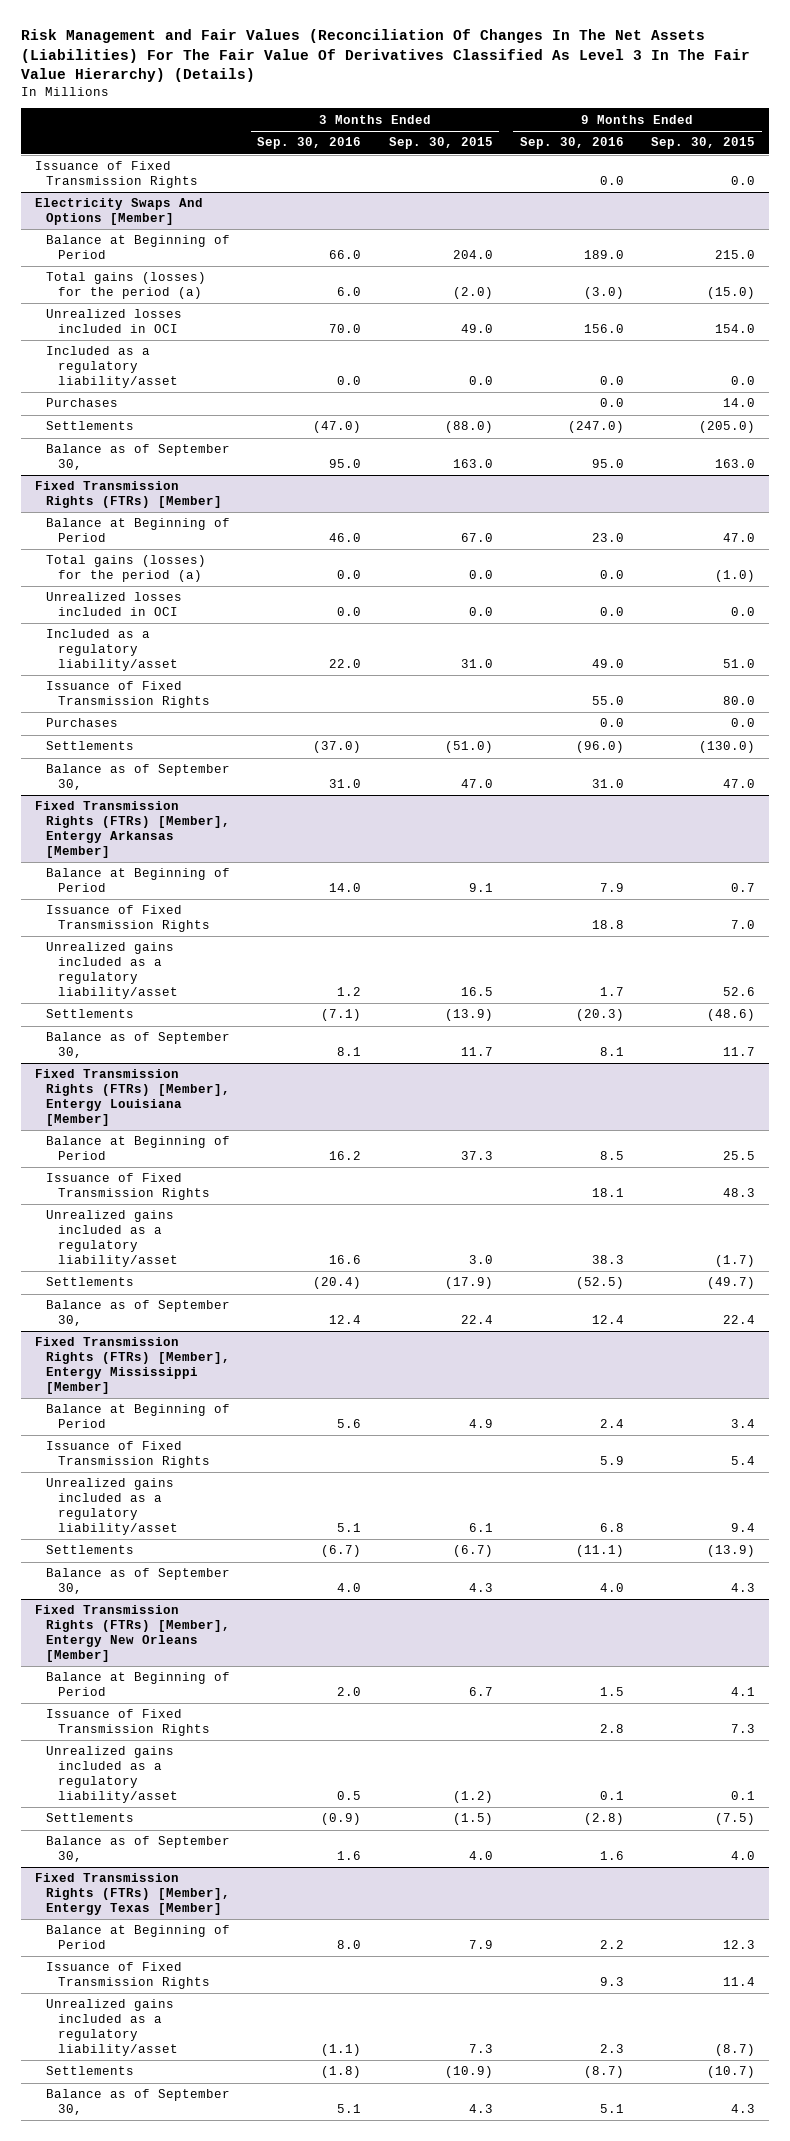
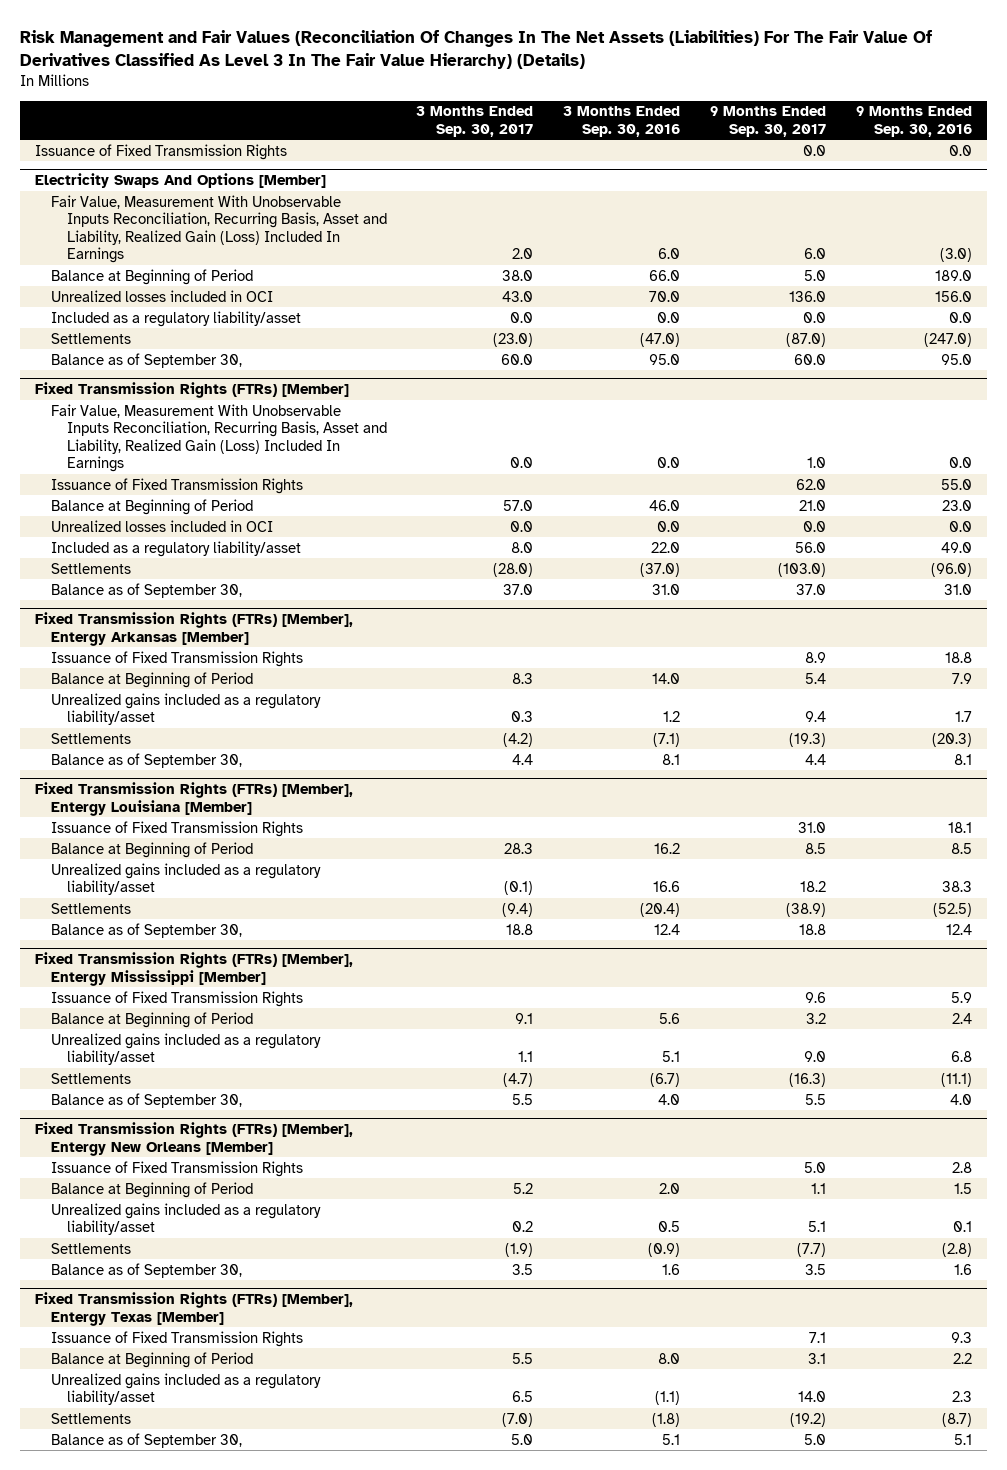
[388,137,493,150] Sep. 30, 2015 -> none
[651,137,756,150] Sep. 30, 2015 -> none
none -> [416,106,534,137] 3 Months Ended Sep. 30, 2017
none -> [709,106,826,137] 9 Months Ended Sep. 30, 2017
none -> [50,194,387,263] Fair Value, Measurement With Unobservable Inputs Reconciliation, Recurring Basis, Asset and Liability, Realized Gain (Loss) Included In Earnings
[46,272,207,300] Total gains (losses) for the period (a) -> none
[46,398,119,408] Purchases -> none
none -> [50,403,387,472] Fair Value, Measurement With Unobservable Inputs Reconciliation, Recurring Basis, Asset and Liability, Realized Gain (Loss) Included In Earnings
[46,681,210,709] Issuance of Fixed Transmission Rights -> [50,477,303,494] Issuance of Fixed Transmission Rights
[46,555,207,583] Total gains (losses) for the period (a) -> none
[46,718,119,728] Purchases -> none
[46,868,231,893] Balance at Beginning of Period -> [50,671,253,688] Balance at Beginning of Period
[46,1136,231,1161] Balance at Beginning of Period -> [50,841,253,858] Balance at Beginning of Period
[46,1404,231,1429] Balance at Beginning of Period -> [50,1011,253,1028] Balance at Beginning of Period
[46,1672,231,1697] Balance at Beginning of Period -> [50,1181,253,1198] Balance at Beginning of Period
[46,1925,231,1950] Balance at Beginning of Period -> [50,1351,253,1368] Balance at Beginning of Period

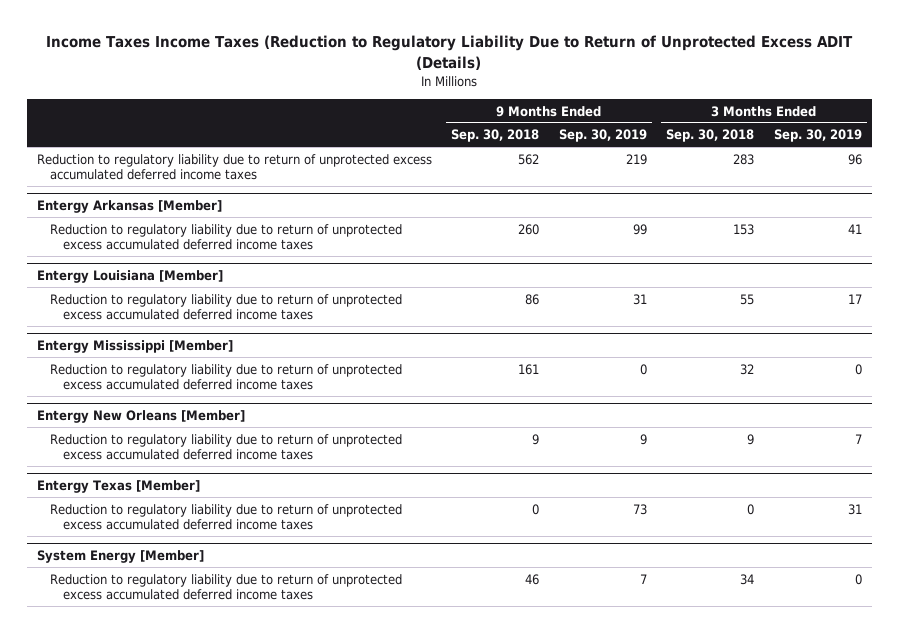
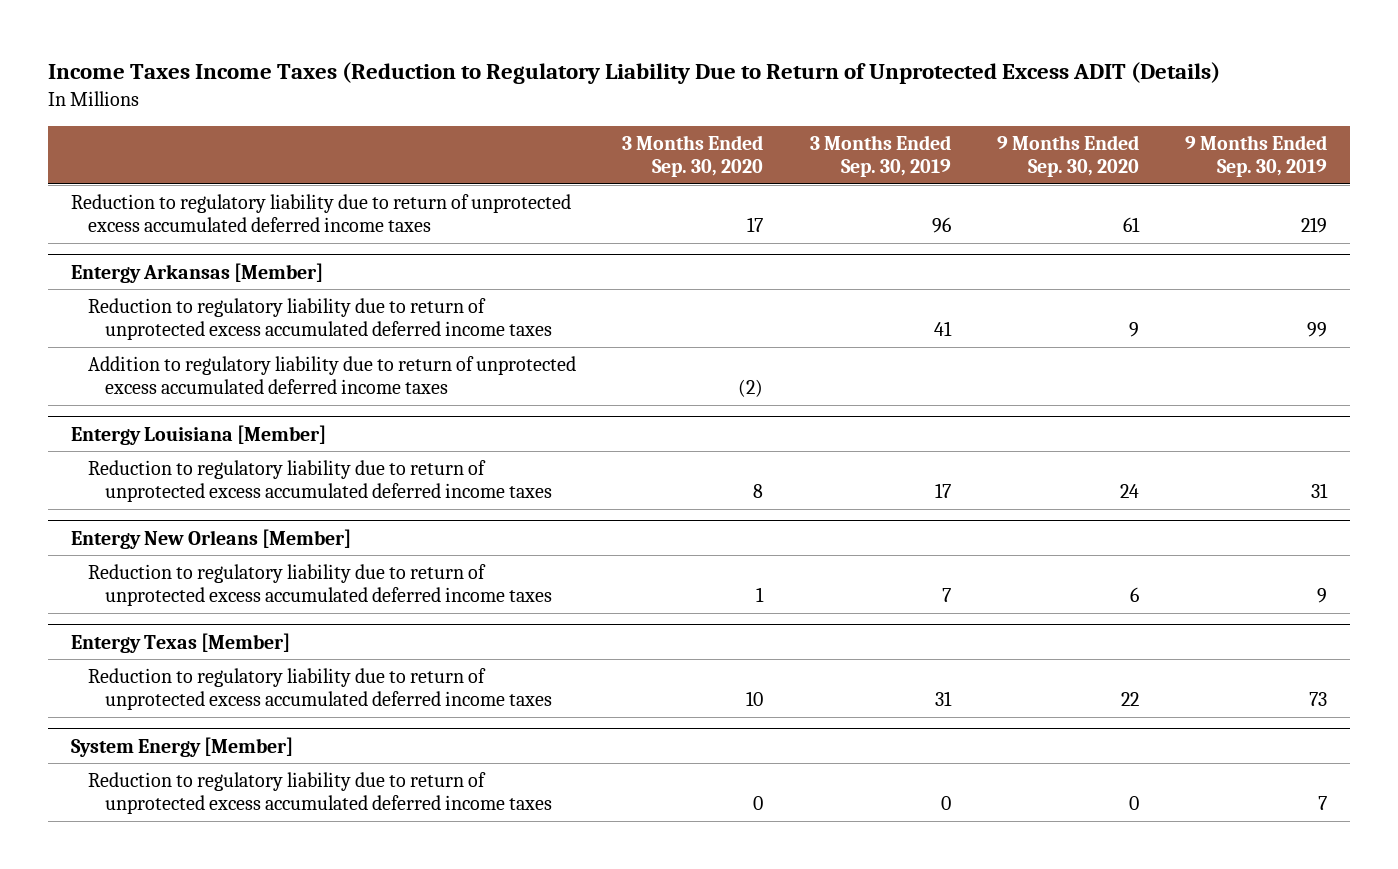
[451,129,540,143] Sep. 30, 2018 -> none
[666,129,755,143] Sep. 30, 2018 -> none
none -> [622,134,764,177] 3 Months Ended Sep. 30, 2020
none -> [996,134,1139,177] 9 Months Ended Sep. 30, 2020
none -> [88,356,577,395] Addition to regulatory liability due to return of unprotected excess accumulated deferred income taxes
[36,340,233,354] Entergy Mississippi [Member] -> none
[49,363,402,391] Reduction to regulatory liability due to return of unprotected excess accumulated deferred income taxes -> none

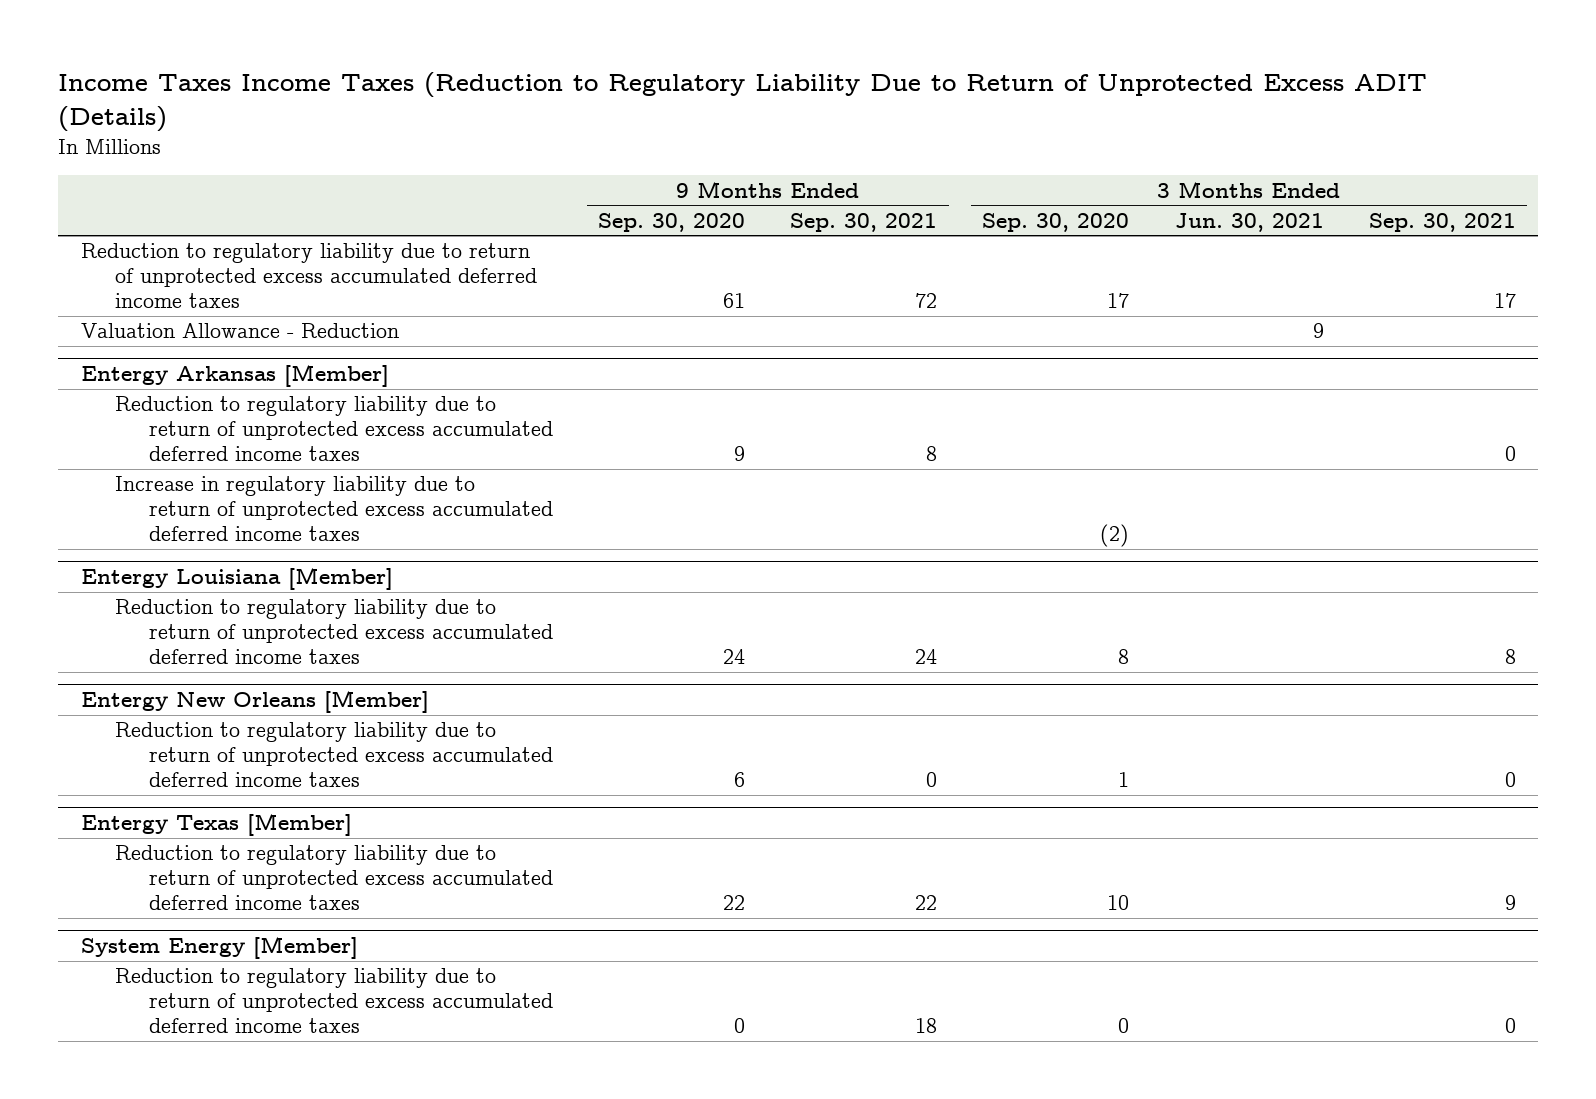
[809,134,951,177] 3 Months Ended Sep. 30, 2019 -> none
[1184,134,1327,177] 9 Months Ended Sep. 30, 2019 -> none
none -> [790,212,938,232] Sep. 30, 2021
none -> [1174,212,1324,232] Jun. 30, 2021
none -> [1368,212,1516,232] Sep. 30, 2021
none -> [80,323,399,339] Valuation Allowance - Reduction
[88,356,577,395] Addition to regulatory liability due to return of unprotected excess accumulated deferred income taxes -> [114,476,553,541] Increase in regulatory liability due to return of unprotected excess accumulated deferred income taxes

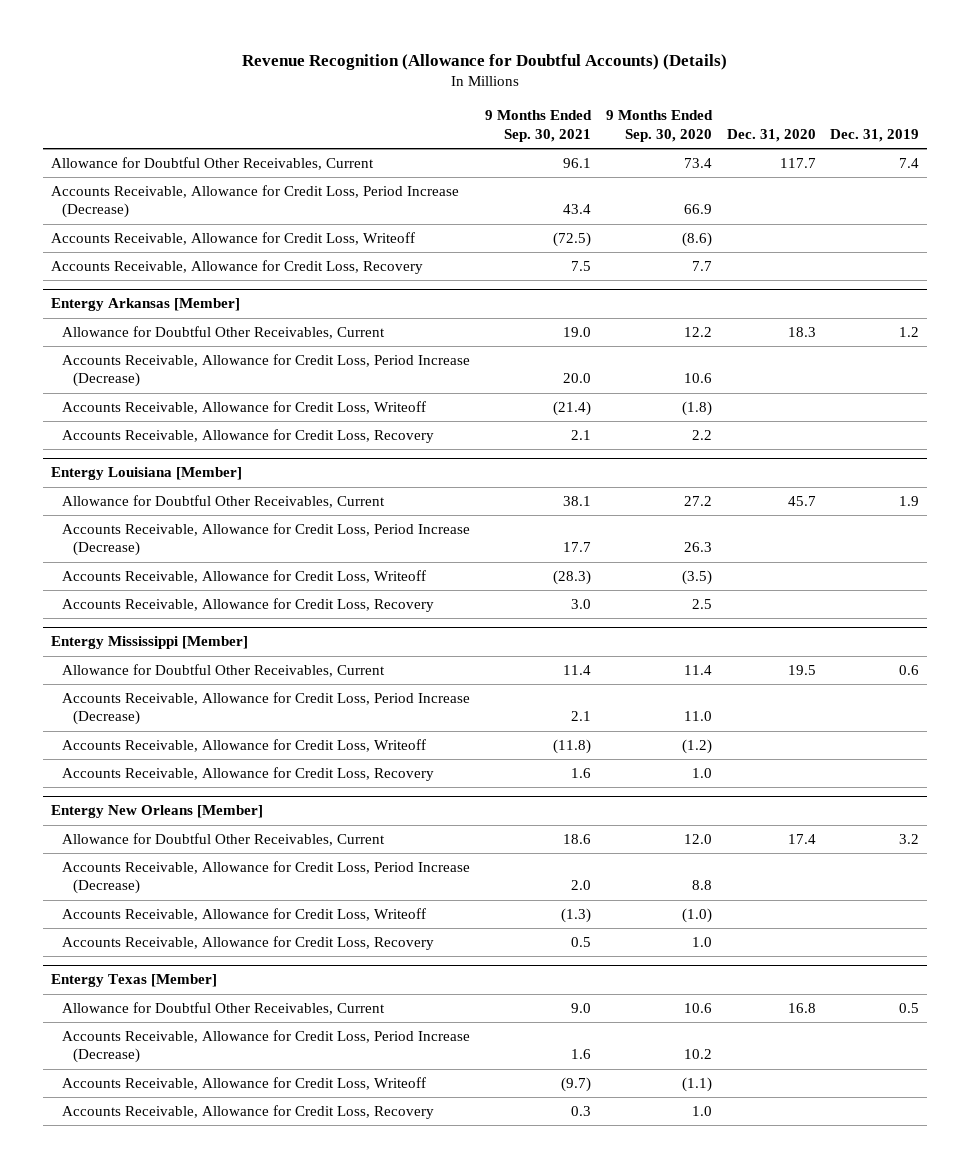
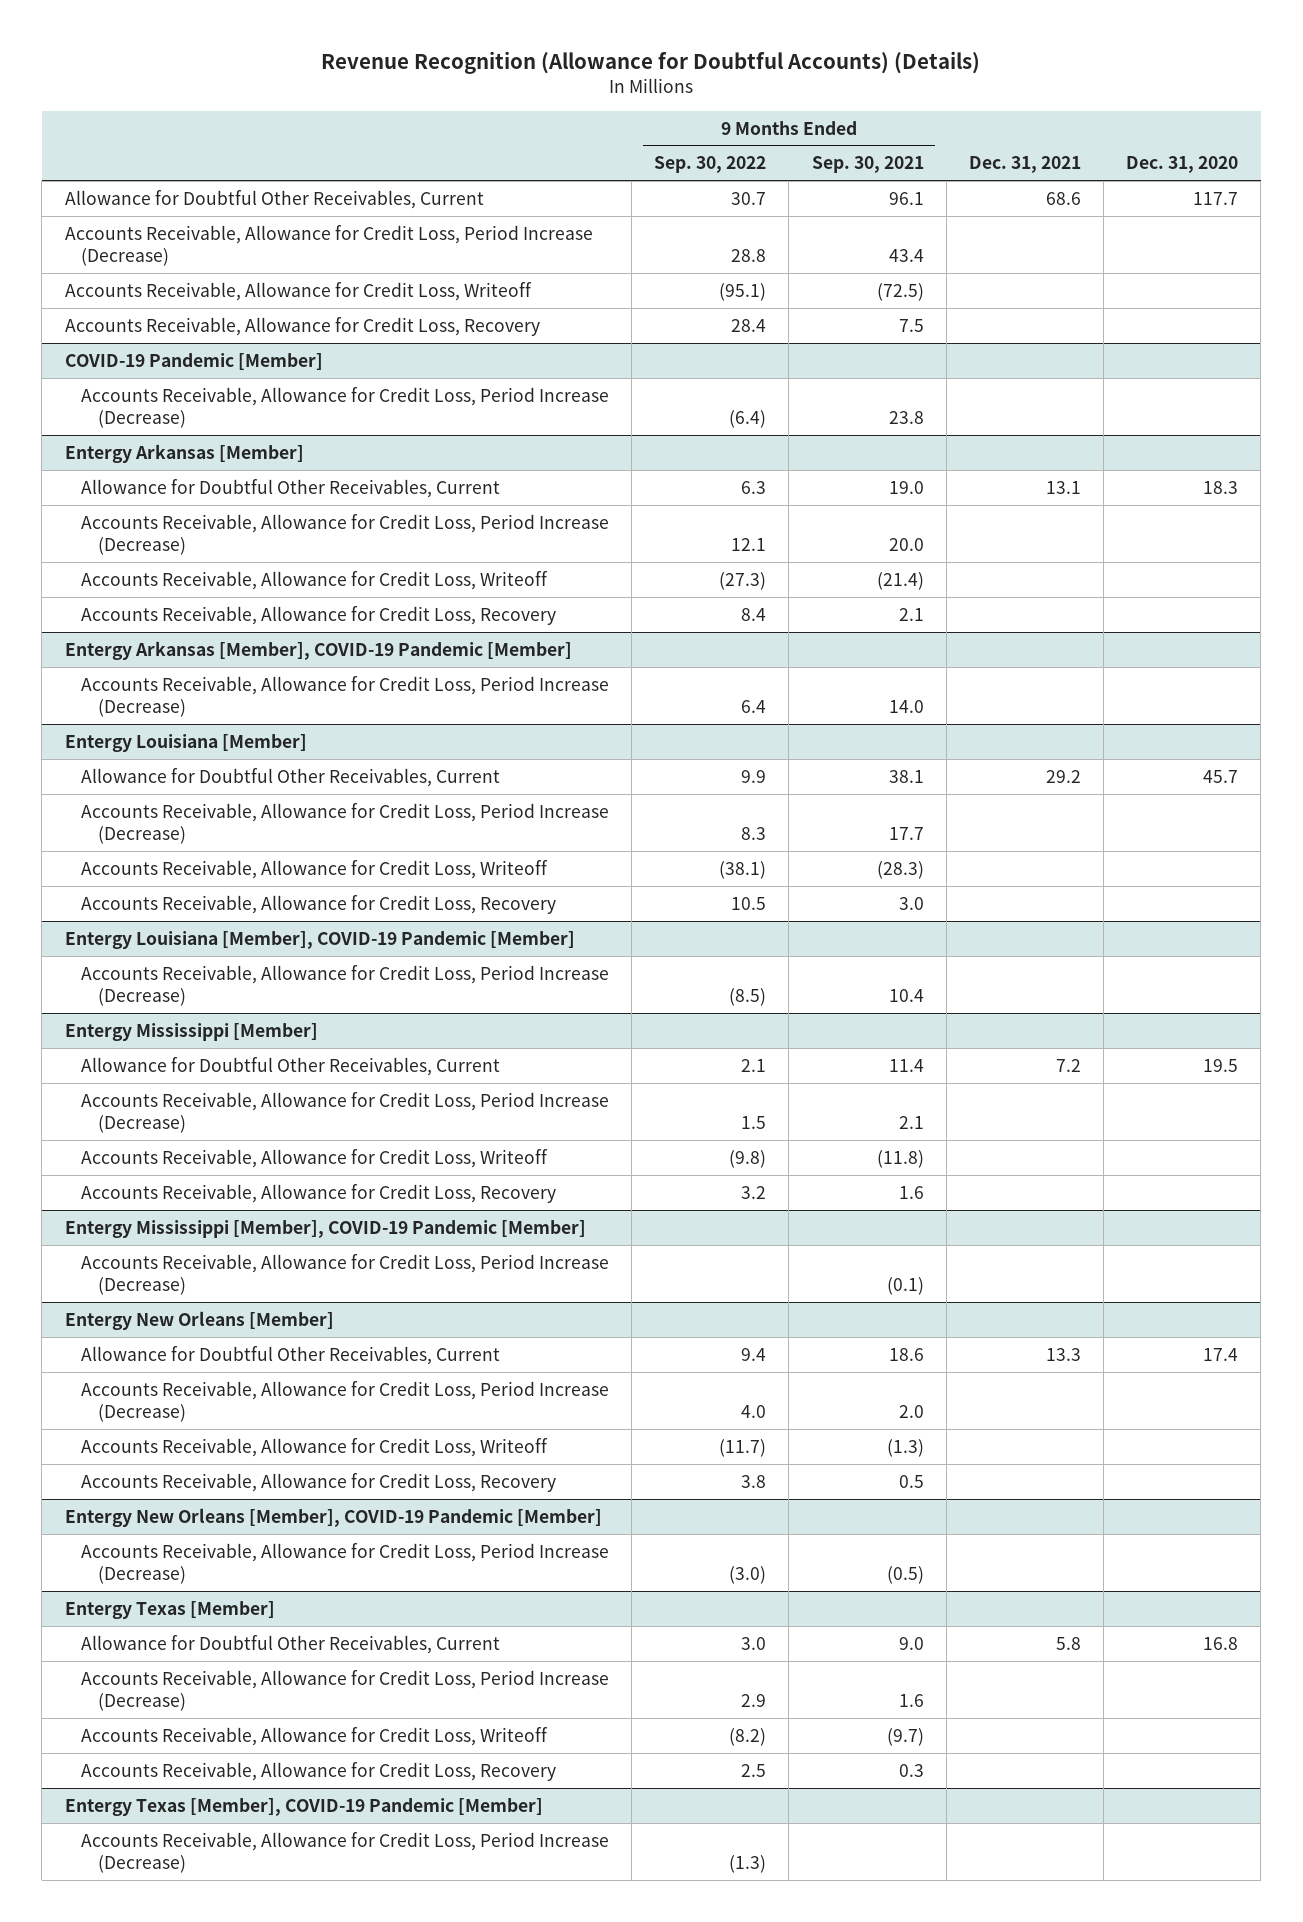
[605,110,713,142] 9 Months Ended Sep. 30, 2020 -> none
[830,128,920,142] Dec. 31, 2019 -> none
none -> [654,156,767,174] Sep. 30, 2022
none -> [968,156,1081,174] Dec. 31, 2021
none -> [64,352,323,370] COVID-19 Pandemic [Member]
none -> [81,386,610,428] Accounts Receivable, Allowance for Credit Loss, Period Increase (Decrease)
none -> [64,640,572,660] Entergy Arkansas [Member], COVID-19 Pandemic [Member]
none -> [81,675,610,717] Accounts Receivable, Allowance for Credit Loss, Period Increase (Decrease)
none -> [64,930,575,949] Entergy Louisiana [Member], COVID-19 Pandemic [Member]
none -> [81,964,610,1006] Accounts Receivable, Allowance for Credit Loss, Period Increase (Decrease)
none -> [64,1219,586,1238] Entergy Mississippi [Member], COVID-19 Pandemic [Member]
none -> [81,1253,610,1295] Accounts Receivable, Allowance for Credit Loss, Period Increase (Decrease)
none -> [64,1507,602,1527] Entergy New Orleans [Member], COVID-19 Pandemic [Member]
none -> [81,1542,610,1584] Accounts Receivable, Allowance for Credit Loss, Period Increase (Decrease)
none -> [64,1797,543,1816] Entergy Texas [Member], COVID-19 Pandemic [Member]
none -> [81,1831,610,1873] Accounts Receivable, Allowance for Credit Loss, Period Increase (Decrease)

